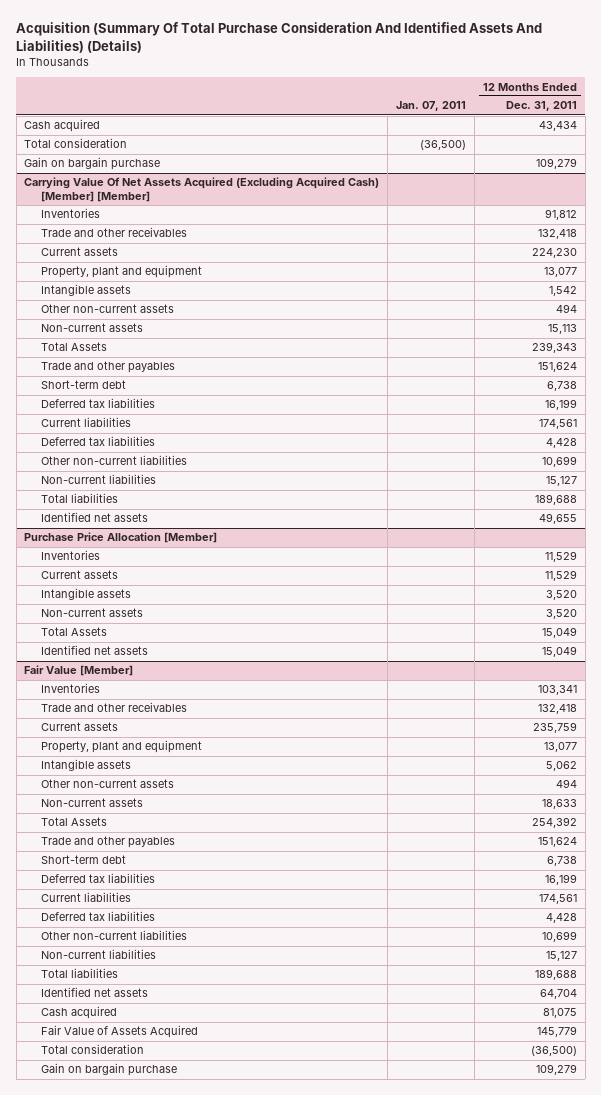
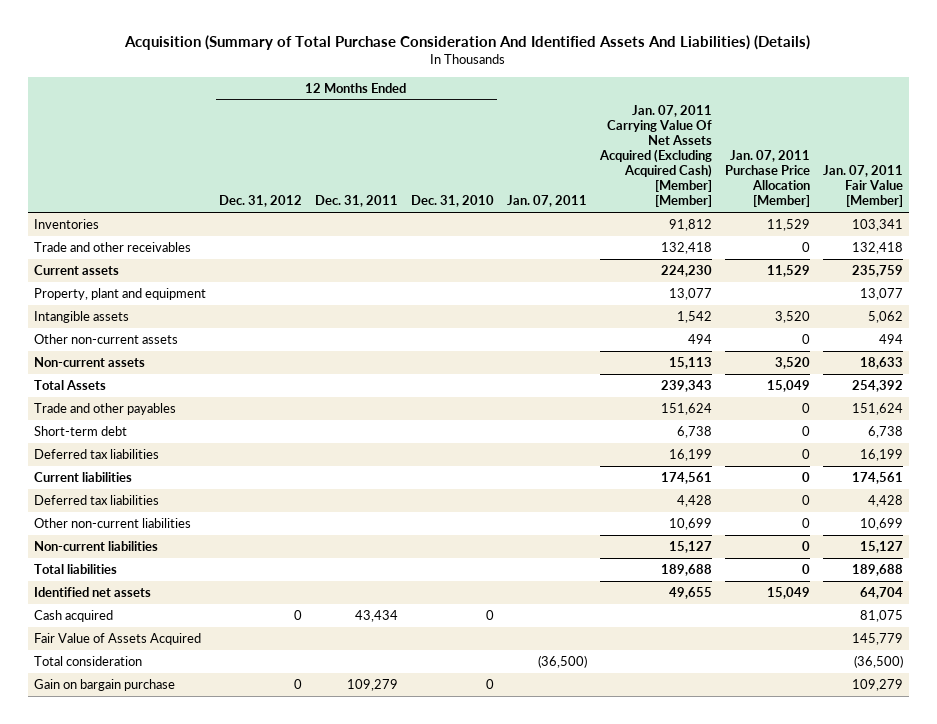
[16,22,543,53] Acquisition (Summary Of Total Purchase Consideration And Identified Assets And Liabilities) (Details) -> [124,35,811,51] Acquisition (Summary of Total Purchase Consideration And Identified Assets And Liabilities) (Details)
none -> [219,195,303,208] Dec. 31, 2012
none -> [410,195,494,208] Dec. 31, 2010
none -> [598,105,712,208] Jan. 07, 2011 Carrying Value Of Net Assets Acquired (Excluding Acquired Cash) [Member] [Member]
none -> [724,150,810,208] Jan. 07, 2011 Purchase Price Allocation [Member]
none -> [822,165,903,208] Jan. 07, 2011 Fair Value [Member]
none -> [34,218,100,229] Inventories
none -> [34,241,192,252] Trade and other receivables
none -> [34,264,120,275] Current assets
none -> [34,287,207,300] Property, plant and equipment
none -> [34,310,130,323] Intangible assets
none -> [34,333,179,344] Other non-current assets
none -> [34,356,146,367] Non-current assets
none -> [34,379,107,390] Total Assets
none -> [34,402,177,415] Trade and other payables
none -> [34,425,128,436] Short-term debt
none -> [34,448,160,459] Deferred tax liabilities
none -> [34,471,133,482] Current liabilities
none -> [34,494,160,505] Deferred tax liabilities
none -> [34,517,192,528] Other non-current liabilities
none -> [34,540,159,551] Non-current liabilities
none -> [34,563,118,574] Total liabilities
none -> [34,586,152,597] Identified net assets
none -> [34,632,202,645] Fair Value of Assets Acquired
[24,177,380,202] Carrying Value Of Net Assets Acquired (Excluding Acquired Cash) [Member] [Member] -> none
[40,208,100,219] Inventories -> none
[40,227,187,238] Trade and other receivables -> none
[40,247,118,257] Current assets -> none
[40,265,202,279] Property, plant and equipment -> none
[40,284,131,297] Intangible assets -> none
[40,304,174,314] Other non-current assets -> none
[40,323,143,333] Non-current assets -> none
[40,342,107,352] Total Assets -> none
[40,361,175,374] Trade and other payables -> none
[40,380,126,390] Short-term debt -> none
[40,398,155,409] Deferred tax liabilities -> none
[40,417,131,428] Current liabilities -> none
[40,436,155,447] Deferred tax liabilities -> none
[40,455,187,466] Other non-current liabilities -> none
[40,474,156,485] Non-current liabilities -> none
[40,493,118,504] Total liabilities -> none
[40,512,148,523] Identified net assets -> none
[24,532,218,544] Purchase Price Allocation [Member] -> none
[40,550,100,561] Inventories -> none
[40,570,118,580] Current assets -> none
[40,588,131,601] Intangible assets -> none
[40,608,143,618] Non-current assets -> none
[40,627,107,637] Total Assets -> none
[40,645,148,656] Identified net assets -> none
[24,665,134,677] Fair Value [Member] -> none
[40,683,100,694] Inventories -> none
[40,702,187,713] Trade and other receivables -> none
[40,722,118,732] Current assets -> none
[40,740,202,754] Property, plant and equipment -> none
[40,759,131,772] Intangible assets -> none
[40,779,174,789] Other non-current assets -> none
[40,798,143,808] Non-current assets -> none
[40,817,107,827] Total Assets -> none
[40,836,175,849] Trade and other payables -> none
[40,855,126,865] Short-term debt -> none
[40,873,155,884] Deferred tax liabilities -> none
[40,892,131,903] Current liabilities -> none
[40,911,155,922] Deferred tax liabilities -> none
[40,930,187,941] Other non-current liabilities -> none
[40,949,156,960] Non-current liabilities -> none
[40,968,118,979] Total liabilities -> none
[40,987,148,998] Identified net assets -> none
[40,1006,117,1020] Cash acquired -> none
[40,1025,198,1039] Fair Value of Assets Acquired -> none
[40,1044,144,1055] Total consideration -> none
[40,1063,177,1077] Gain on bargain purchase -> none

